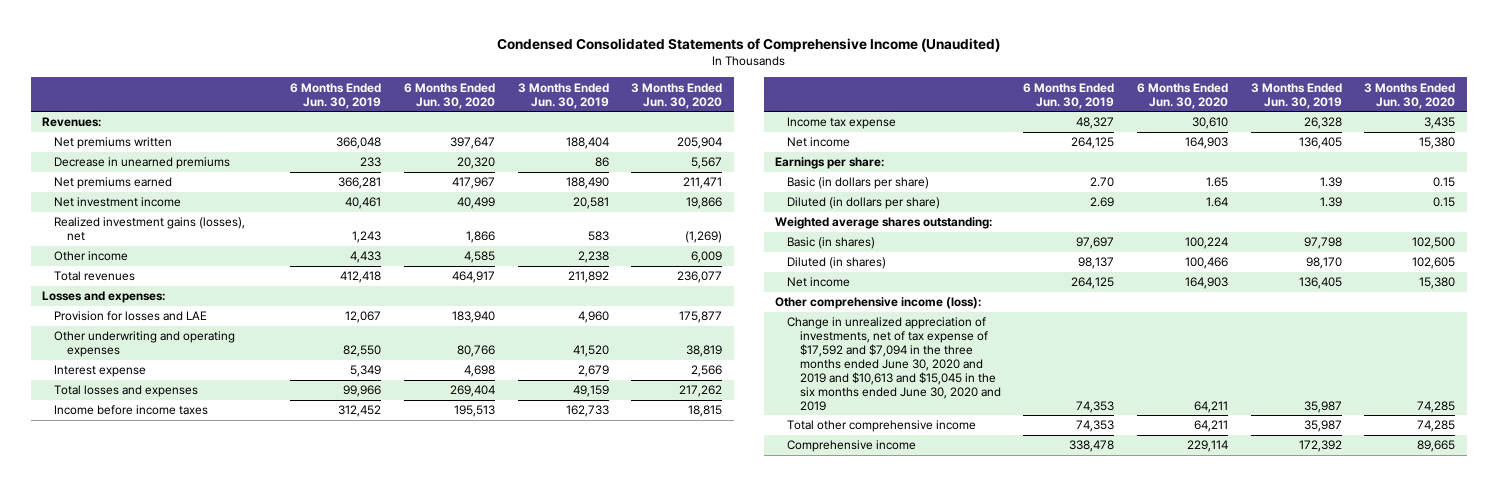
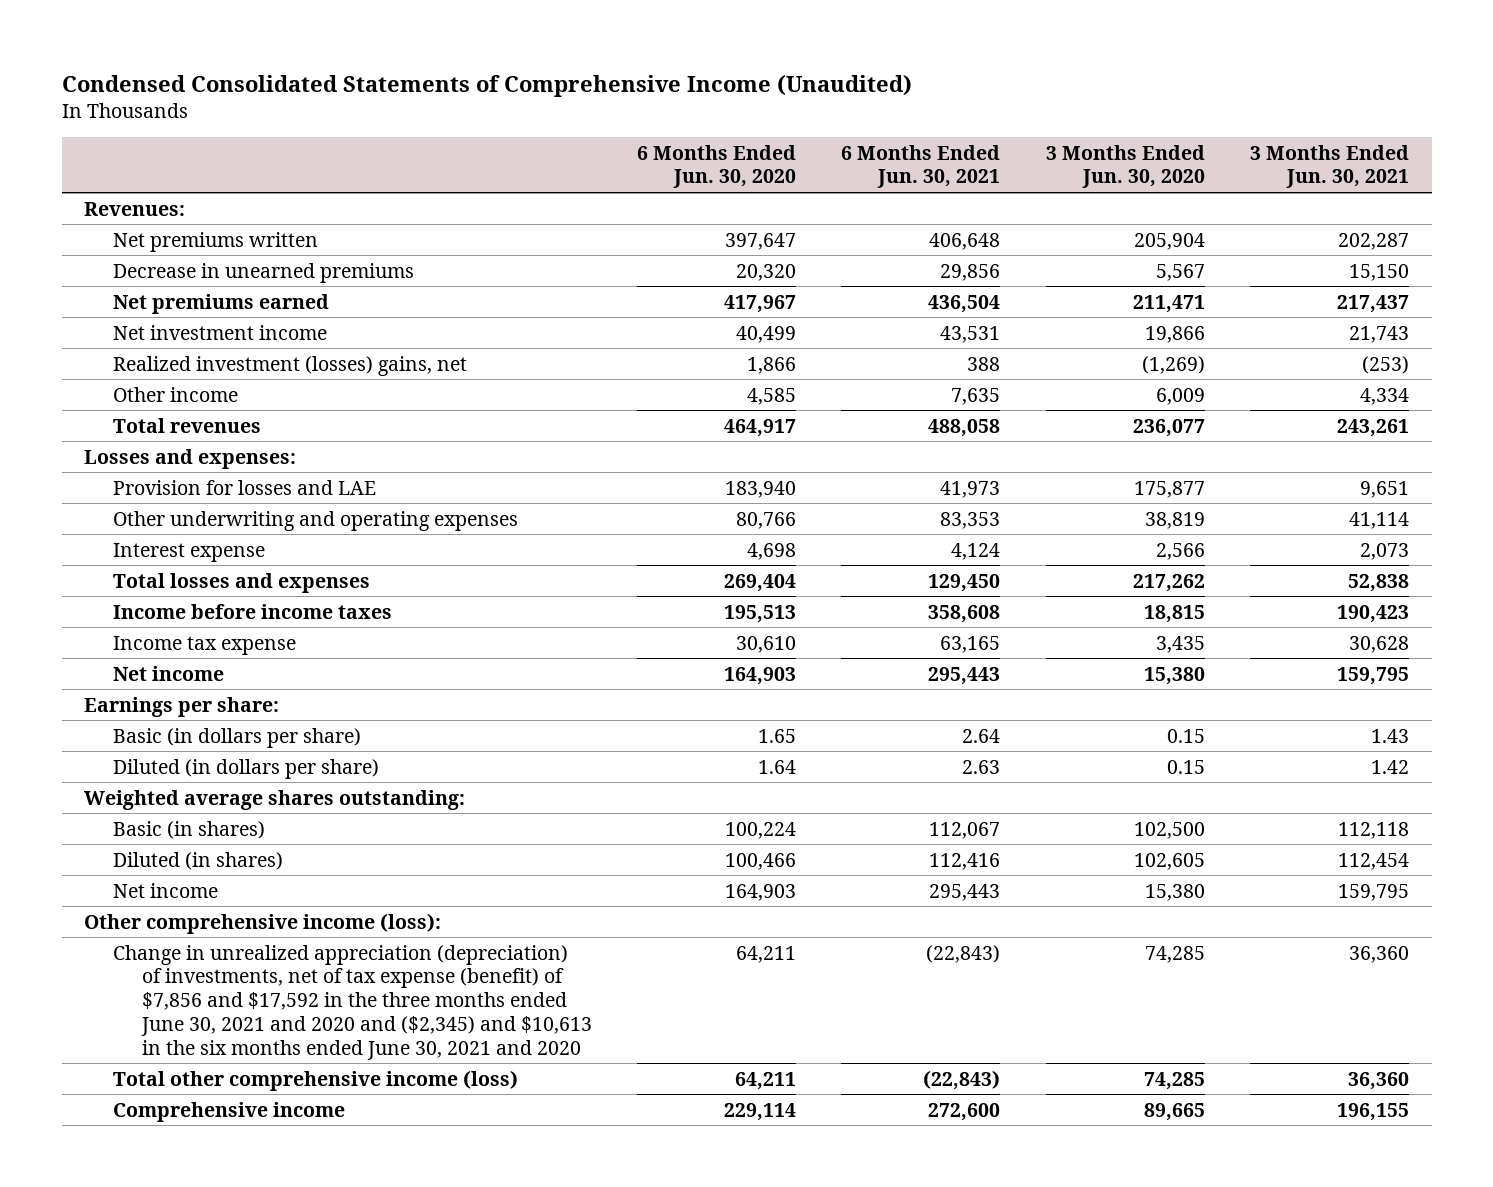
[290,82,382,109] 6 Months Ended Jun. 30, 2019 -> none
[517,82,609,109] 3 Months Ended Jun. 30, 2019 -> none
none -> [841,144,1001,189] 6 Months Ended Jun. 30, 2021
none -> [1249,144,1409,189] 3 Months Ended Jun. 30, 2021
[54,217,246,242] Realized investment gains (losses), net -> [113,355,468,376] Realized investment (losses) gains, net
[787,317,1001,411] Change in unrealized appreciation of investments, net of tax expense of $17,592 and $7,094 in the three months ended June 30, 2020 and 2019 and $10,613 and $15,045 in the six months ended June 30, 2020 and 2019 -> [113,944,592,1060] Change in unrealized appreciation (depreciation) of investments, net of tax expense (benefit) of $7,856 and $17,592 in the three months ended June 30, 2021 and 2020 and ($2,345) and $10,613 in the six months ended June 30, 2021 and 2020
[787,420,977,433] Total other comprehensive income -> [113,1069,519,1091] Total other comprehensive income (loss)

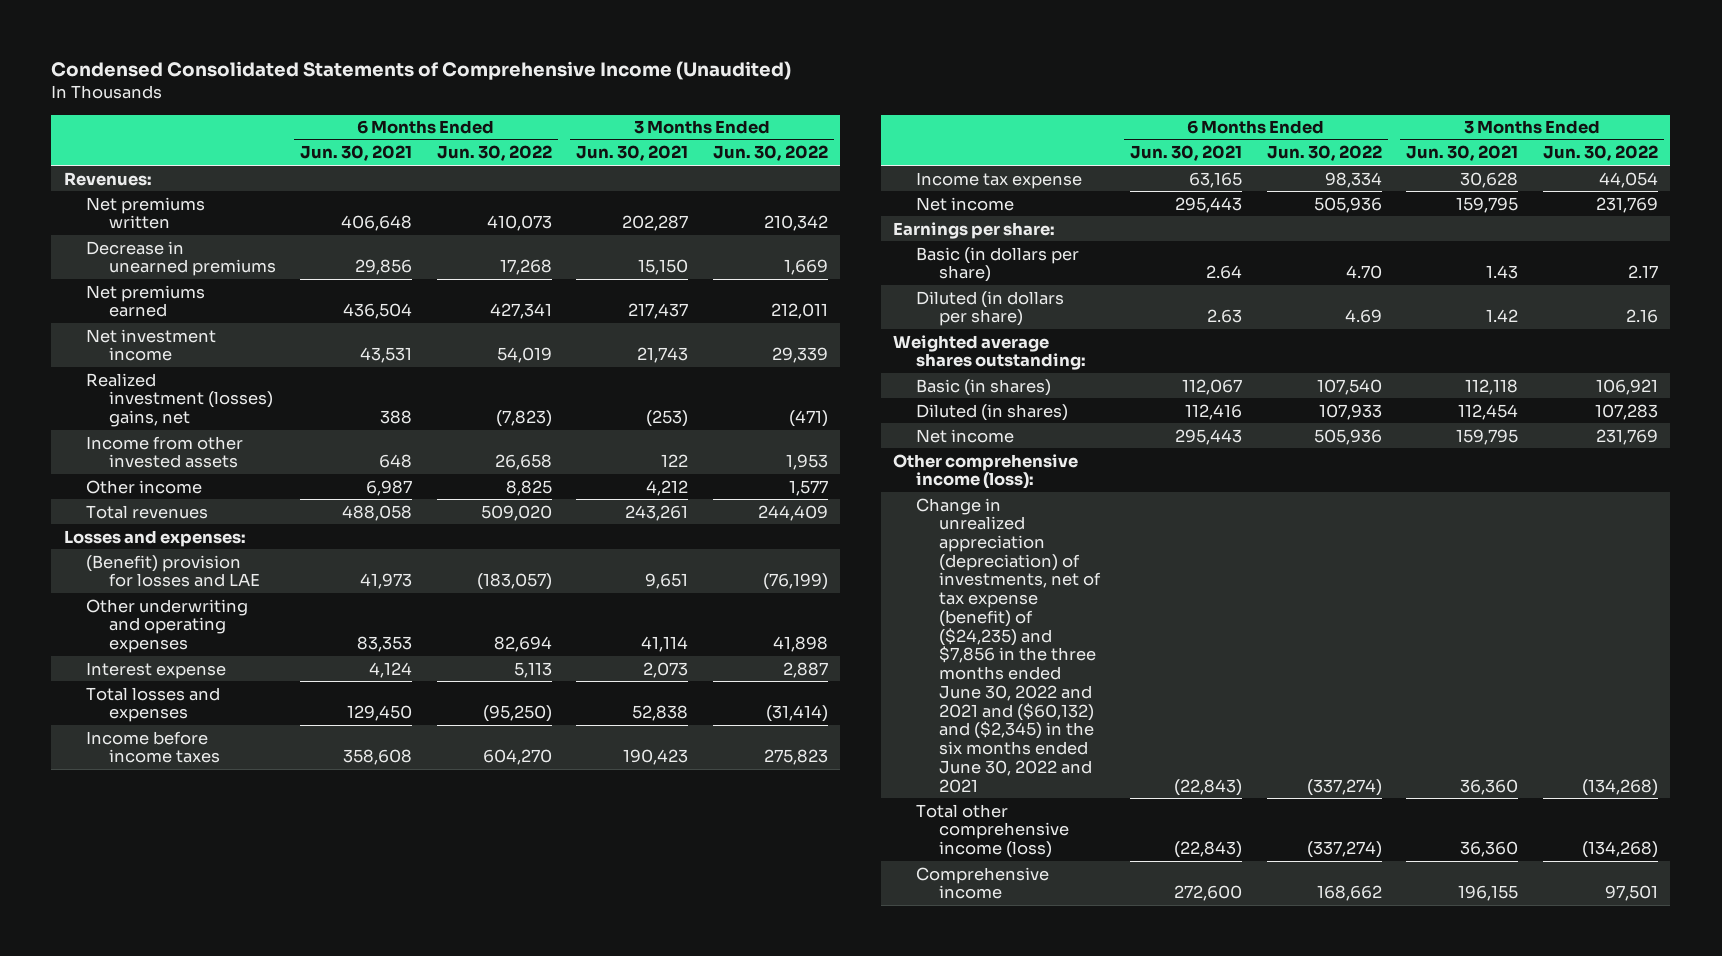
[637,144,797,189] 6 Months Ended Jun. 30, 2020 -> none
[1045,144,1205,189] 3 Months Ended Jun. 30, 2020 -> none
none -> [436,145,552,162] Jun. 30, 2022
none -> [713,145,829,162] Jun. 30, 2022
none -> [86,435,244,469] Income from other invested assets
[951,387,1001,405] 7,635 -> [366,479,413,496] 6,987
[1359,387,1409,405] 4,334 -> [646,479,689,496] 4,212
[113,479,377,495] Provision for losses and LAE -> [86,554,260,588] (Benefit) provision for losses and LAE
[113,944,592,1060] Change in unrealized appreciation (depreciation) of investments, net of tax expense (benefit) of $7,856 and $17,592 in the three months ended June 30, 2021 and 2020 and ($2,345) and $10,613 in the six months ended June 30, 2021 and 2020 -> [915,497,1101,793] Change in unrealized appreciation (depreciation) of investments, net of tax expense (benefit) of ($24,235) and $7,856 in the three months ended June 30, 2022 and 2021 and ($60,132) and ($2,345) in the six months ended June 30, 2022 and 2021

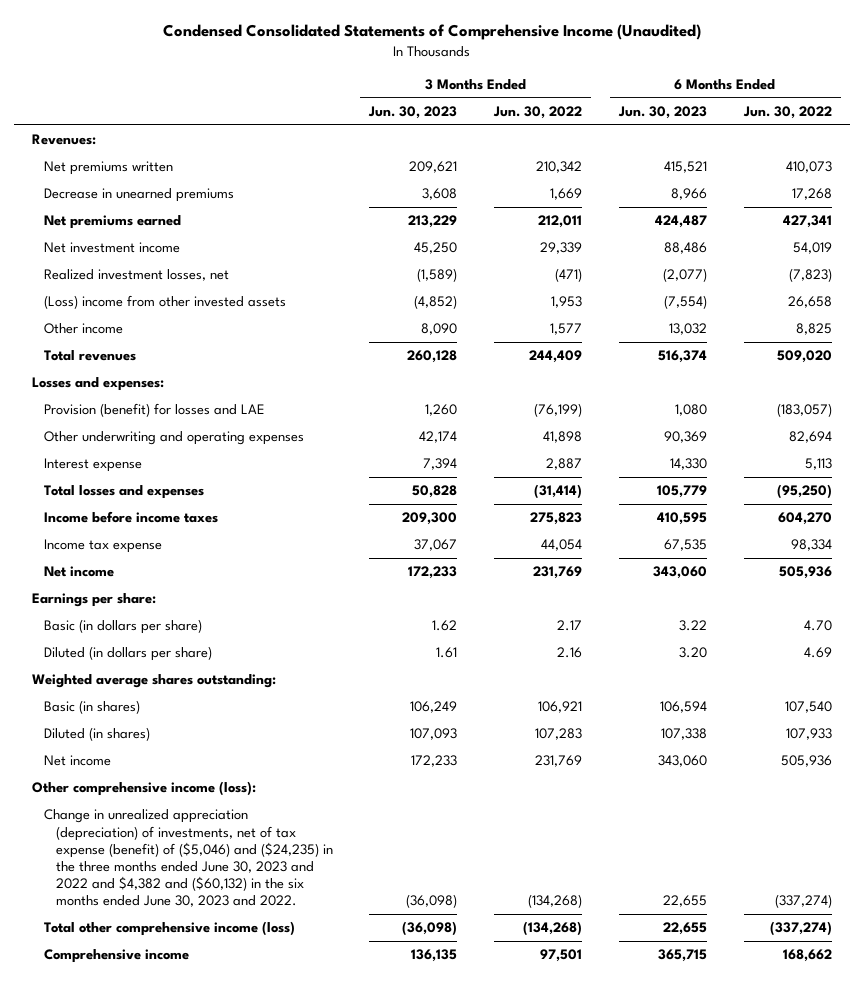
[300,145,413,162] Jun. 30, 2021 -> none
[576,145,689,162] Jun. 30, 2021 -> none
none -> [368,106,458,120] Jun. 30, 2023
none -> [617,106,707,120] Jun. 30, 2023
[86,372,273,428] Realized investment (losses) gains, net -> [43,269,229,282] Realized investment losses, net
[86,435,244,469] Income from other invested assets -> [43,295,286,310] (Loss) income from other invested assets
[86,554,260,588] (Benefit) provision for losses and LAE -> [43,403,265,418] Provision (benefit) for losses and LAE
[915,497,1101,793] Change in unrealized appreciation (depreciation) of investments, net of tax expense (benefit) of ($24,235) and $7,856 in the three months ended June 30, 2022 and 2021 and ($60,132) and ($2,345) in the six months ended June 30, 2022 and 2021 -> [43,809,333,908] Change in unrealized appreciation (depreciation) of investments, net of tax expense (benefit) of ($5,046) and ($24,235) in the three months ended June 30, 2023 and 2022 and $4,382 and ($60,132) in the six months ended June 30, 2023 and 2022.

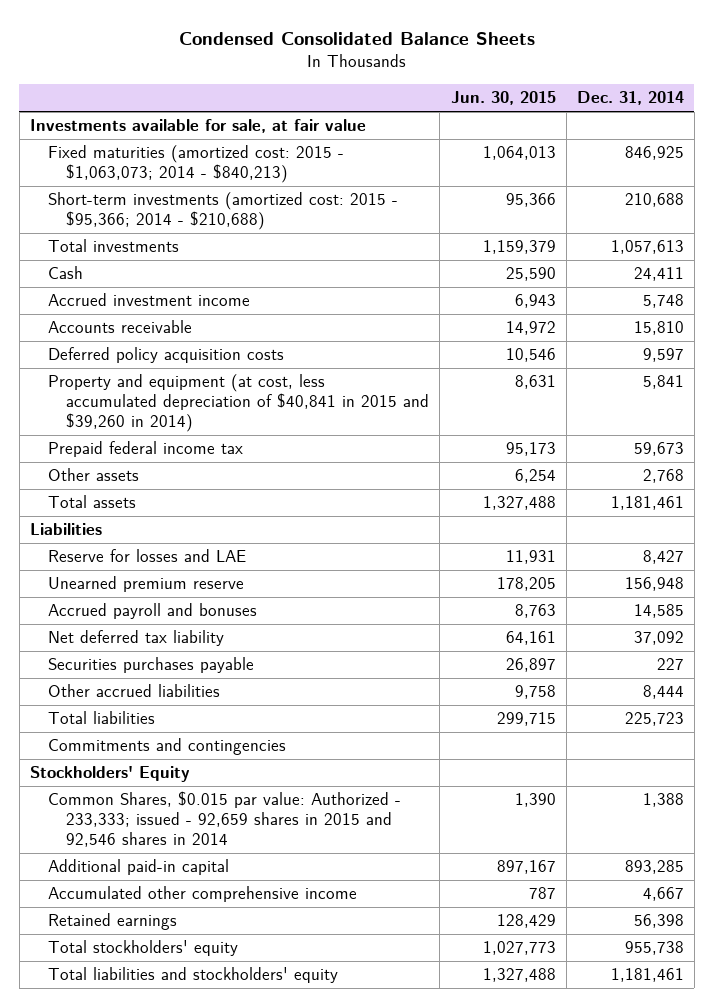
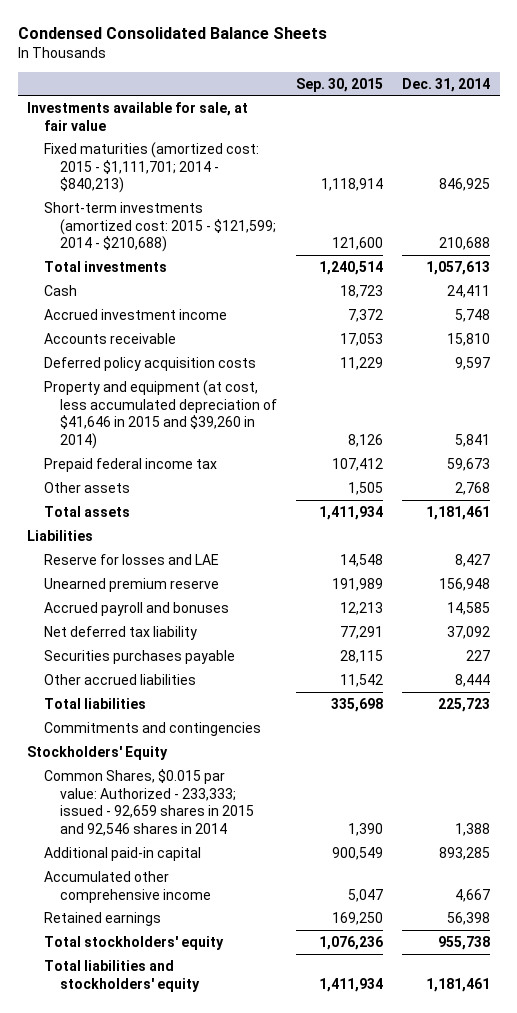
[450,91,556,106] Jun. 30, 2015 -> none
none -> [296,77,384,92] Sep. 30, 2015
[48,145,345,184] Fixed maturities (amortized cost: 2015 - $1,063,073; 2014 - $840,213) -> [43,141,259,194] Fixed maturities (amortized cost: 2015 - $1,111,701; 2014 - $840,213)
[48,192,399,231] Short-term investments (amortized cost: 2015 - $95,366; 2014 - $210,688) -> [43,201,277,253] Short-term investments (amortized cost: 2015 - $121,599; 2014 - $210,688)
[48,374,430,432] Property and equipment (at cost, less accumulated depreciation of $40,841 in 2015 and $39,260 in 2014) -> [43,379,278,450] Property and equipment (at cost, less accumulated depreciation of $41,646 in 2015 and $39,260 in 2014)

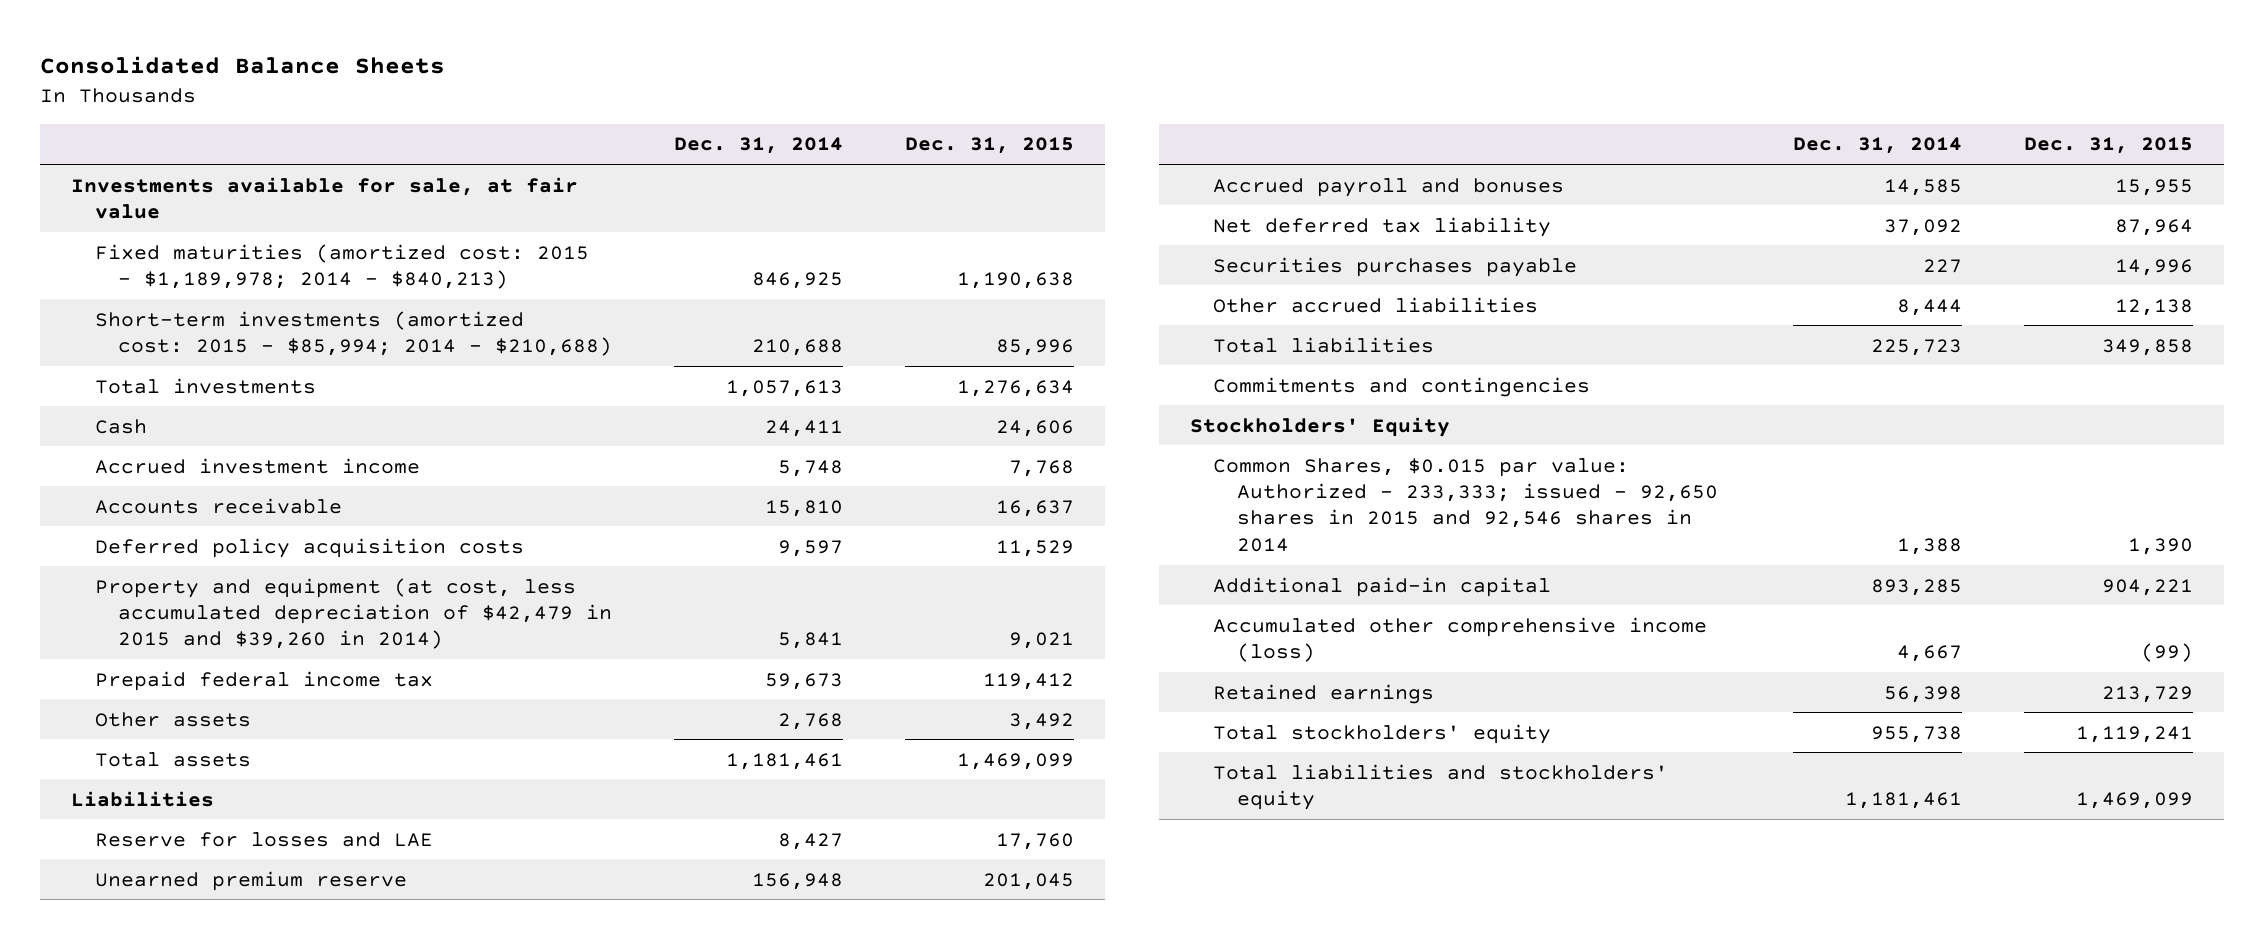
[17,27,327,40] Condensed Consolidated Balance Sheets -> [39,56,445,75] Consolidated Balance Sheets
[296,77,384,92] Sep. 30, 2015 -> none
none -> [905,137,1075,155] Dec. 31, 2015
[43,141,259,194] Fixed maturities (amortized cost: 2015 - $1,111,701; 2014 - $840,213) -> [94,243,589,289] Fixed maturities (amortized cost: 2015 - $1,189,978; 2014 - $840,213)
[43,201,277,253] Short-term investments (amortized cost: 2015 - $121,599; 2014 - $210,688) -> [94,310,613,356] Short-term investments (amortized cost: 2015 - $85,994; 2014 - $210,688)
[43,379,278,450] Property and equipment (at cost, less accumulated depreciation of $41,646 in 2015 and $39,260 in 2014) -> [94,577,613,650] Property and equipment (at cost, less accumulated depreciation of $42,479 in 2015 and $39,260 in 2014)
[43,768,255,837] Common Shares, $0.015 par value: Authorized - 233,333; issued - 92,659 shares in 2015 and 92,546 shares in 2014 -> [1213,457,1719,552] Common Shares, $0.015 par value: Authorized - 233,333; issued - 92,650 shares in 2015 and 92,546 shares in 2014
[43,870,212,903] Accumulated other comprehensive income -> [1213,616,1708,662] Accumulated other comprehensive income (loss)

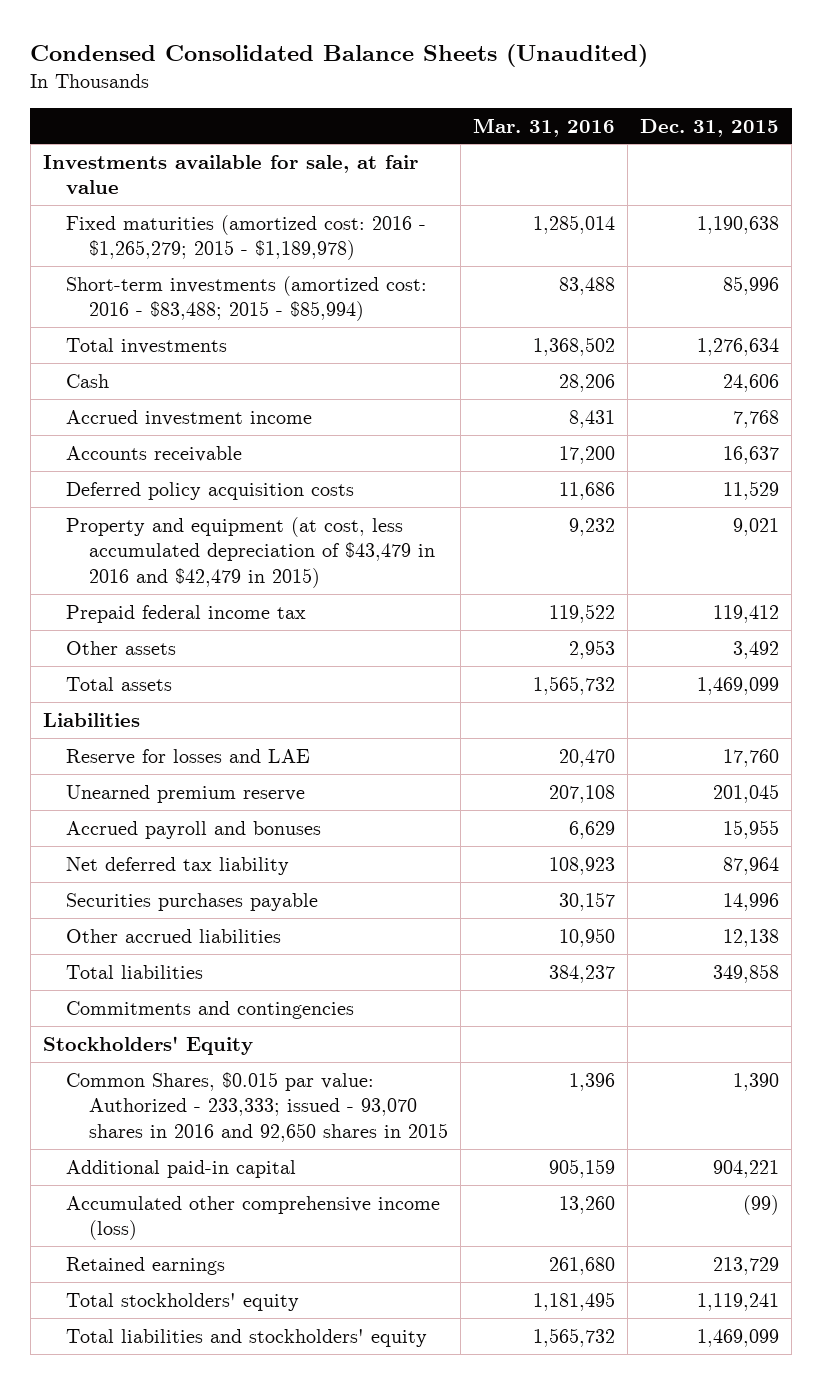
[39,56,445,75] Consolidated Balance Sheets -> [30,44,649,68] Condensed Consolidated Balance Sheets (Unaudited)
[674,137,844,155] Dec. 31, 2014 -> none
none -> [473,117,616,137] Mar. 31, 2016
[94,243,589,289] Fixed maturities (amortized cost: 2015 - $1,189,978; 2014 - $840,213) -> [66,214,427,261] Fixed maturities (amortized cost: 2016 - $1,265,279; 2015 - $1,189,978)
[94,310,613,356] Short-term investments (amortized cost: 2015 - $85,994; 2014 - $210,688) -> [66,275,428,322] Short-term investments (amortized cost: 2016 - $83,488; 2015 - $85,994)
[94,577,613,650] Property and equipment (at cost, less accumulated depreciation of $42,479 in 2015 and $39,260 in 2014) -> [66,516,436,589] Property and equipment (at cost, less accumulated depreciation of $43,479 in 2016 and $42,479 in 2015)
[1213,457,1719,552] Common Shares, $0.015 par value: Authorized - 233,333; issued - 92,650 shares in 2015 and 92,546 shares in 2014 -> [66,1071,449,1143] Common Shares, $0.015 par value: Authorized - 233,333; issued - 93,070 shares in 2016 and 92,650 shares in 2015

